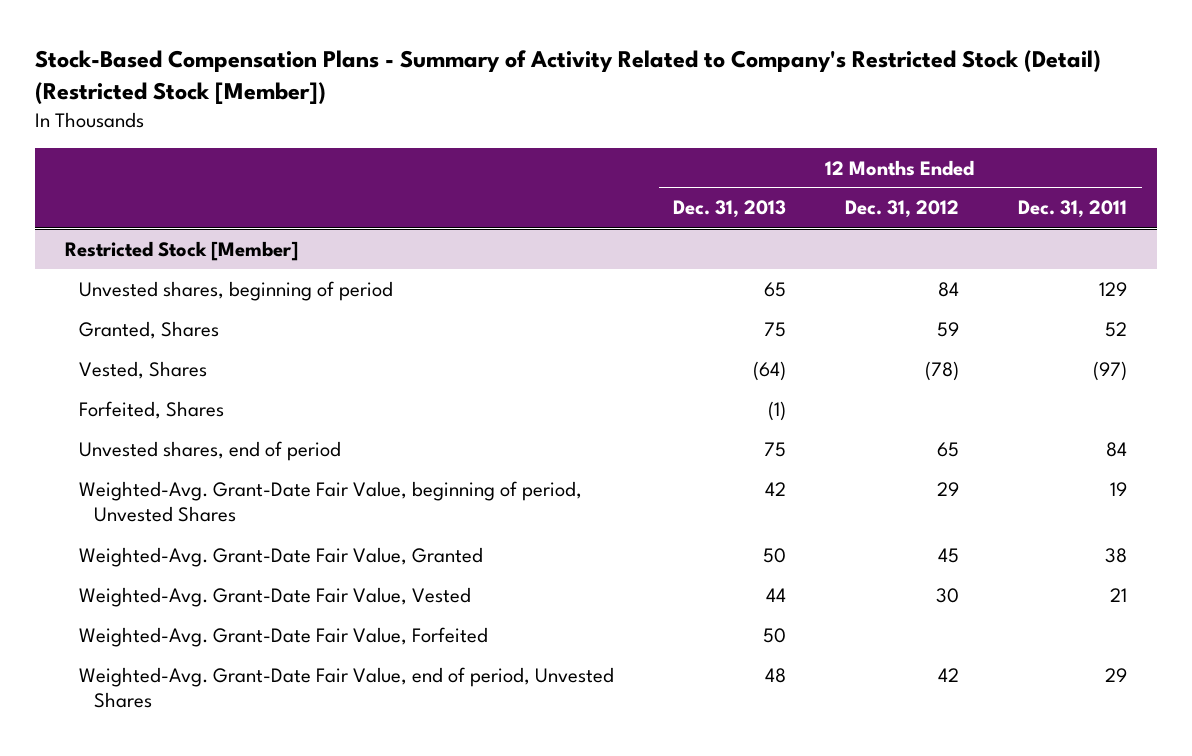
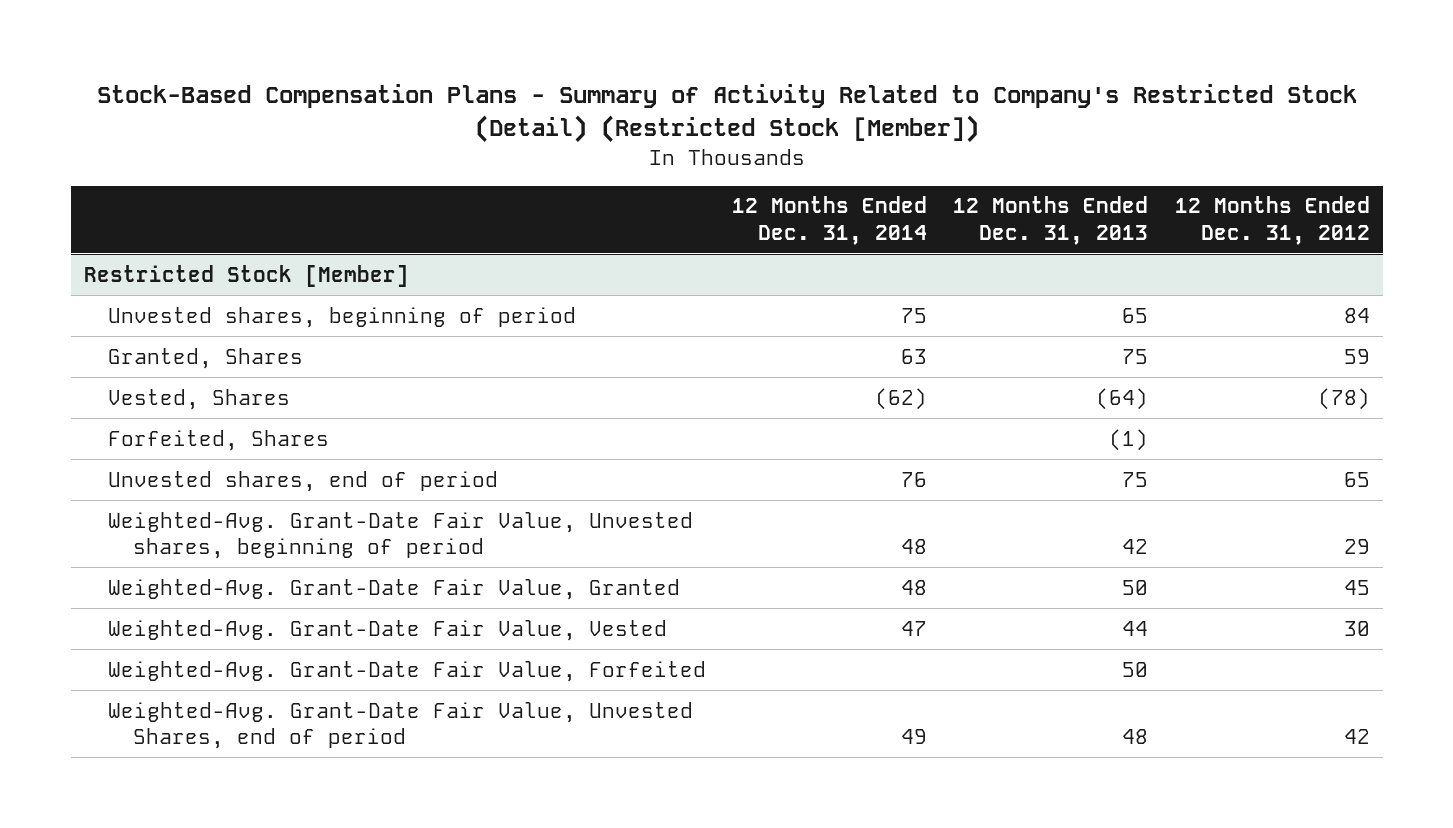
[1018,200,1128,219] Dec. 31, 2011 -> none
none -> [732,196,928,245] 12 Months Ended Dec. 31, 2014
[79,480,583,523] Weighted-Avg. Grant-Date Fair Value, beginning of period, Unvested Shares -> [108,511,694,560] Weighted-Avg. Grant-Date Fair Value, Unvested shares, beginning of period
[79,666,615,709] Weighted-Avg. Grant-Date Fair Value, end of period, Unvested Shares -> [108,701,694,750] Weighted-Avg. Grant-Date Fair Value, Unvested Shares, end of period

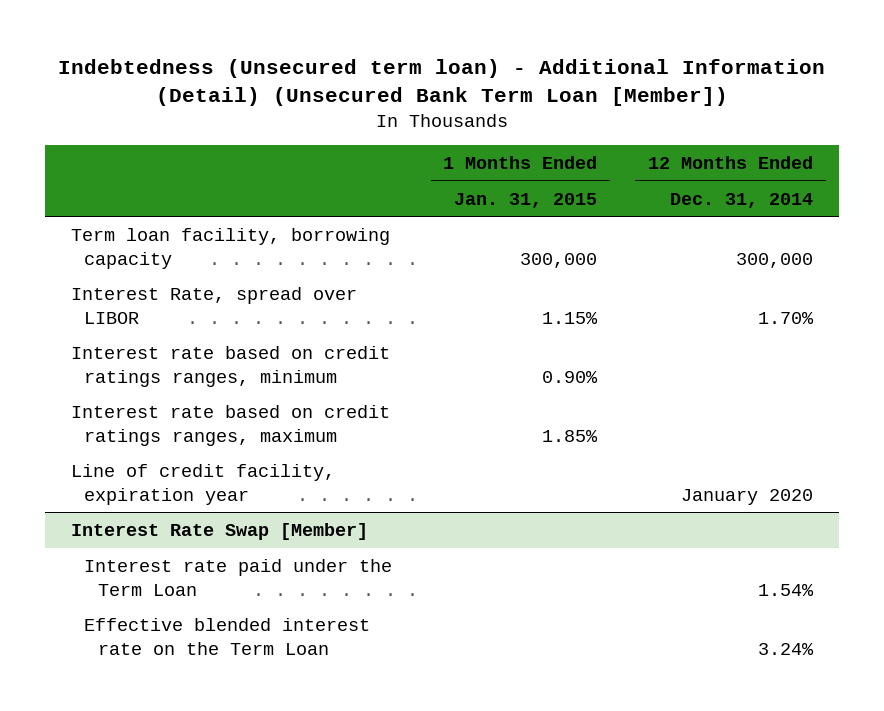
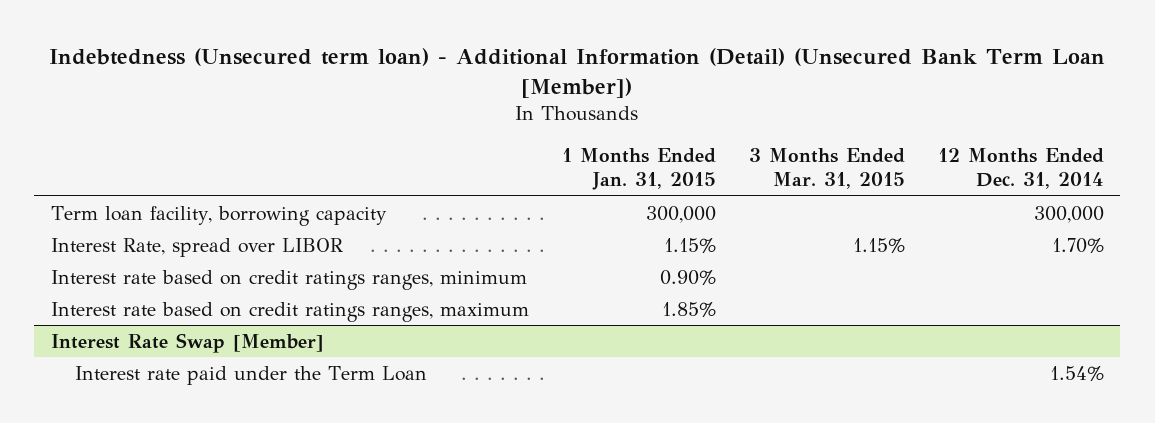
none -> [748,148,905,190] 3 Months Ended Mar. 31, 2015
[70,463,335,505] Line of credit facility, expiration year -> none
[84,617,371,655] Effective blended interest rate on the Term Loan -> none

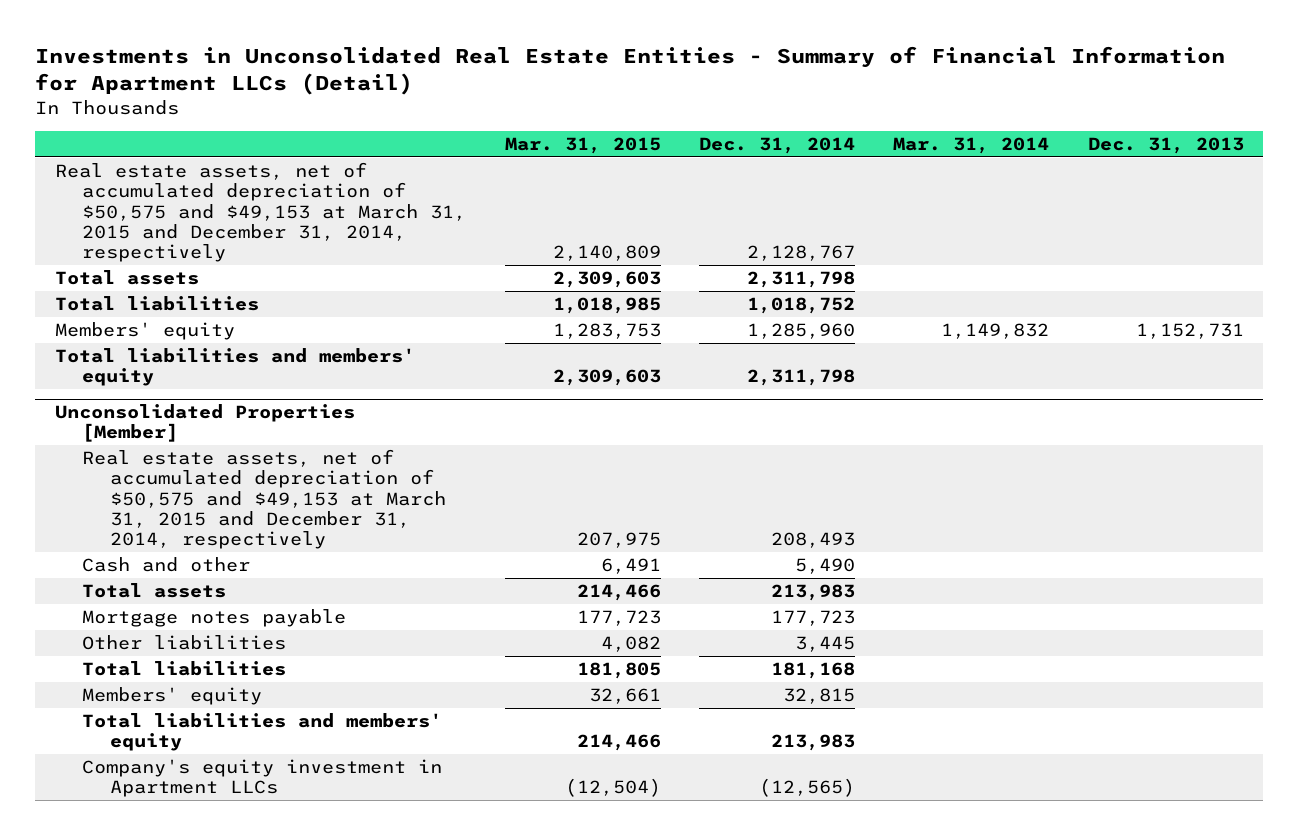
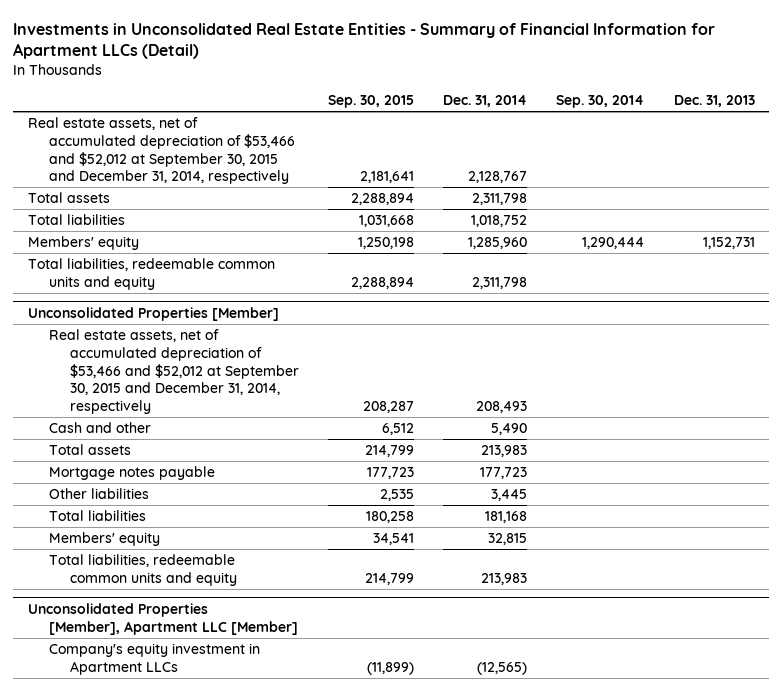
[504,137,661,155] Mar. 31, 2015 -> none
[893,137,1050,155] Mar. 31, 2014 -> none
none -> [328,95,415,109] Sep. 30, 2015
none -> [556,95,645,109] Sep. 30, 2014
[54,161,467,263] Real estate assets, net of accumulated depreciation of $50,575 and $49,153 at March 31, 2015 and December 31, 2014, respectively -> [27,117,295,185] Real estate assets, net of accumulated depreciation of $53,466 and $52,012 at September 30, 2015 and December 31, 2014, respectively
[54,347,415,387] Total liabilities and members' equity -> [27,258,275,290] Total liabilities, redeemable common units and equity
[82,448,447,550] Real estate assets, net of accumulated depreciation of $50,575 and $49,153 at March 31, 2015 and December 31, 2014, respectively -> [48,329,300,415] Real estate assets, net of accumulated depreciation of $53,466 and $52,012 at September 30, 2015 and December 31, 2014, respectively
[82,712,443,752] Total liabilities and members' equity -> [48,554,238,586] Total liabilities, redeemable common units and equity
none -> [27,602,298,635] Unconsolidated Properties [Member], Apartment LLC [Member]

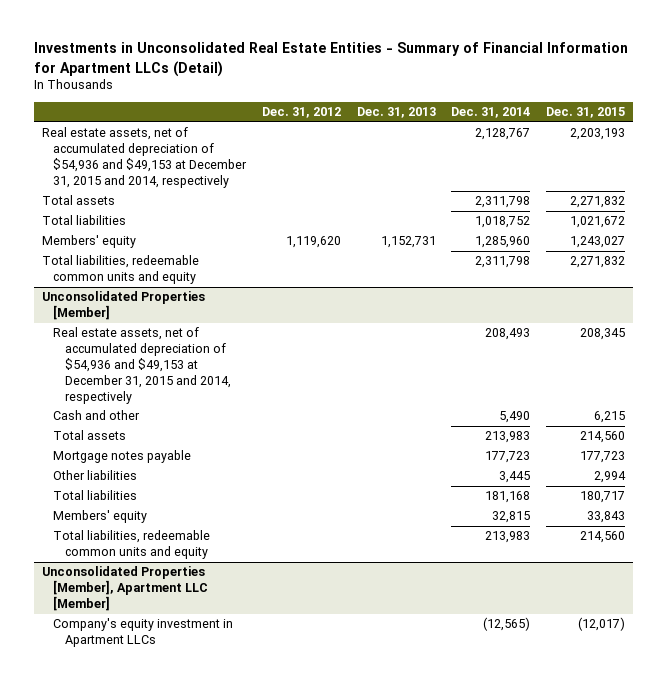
[328,95,415,109] Sep. 30, 2015 -> none
[556,95,645,109] Sep. 30, 2014 -> none
none -> [261,106,341,118] Dec. 31, 2012
none -> [545,106,625,118] Dec. 31, 2015
[27,117,295,185] Real estate assets, net of accumulated depreciation of $53,466 and $52,012 at September 30, 2015 and December 31, 2014, respectively -> [42,127,248,188] Real estate assets, net of accumulated depreciation of $54,936 and $49,153 at December 31, 2015 and 2014, respectively
[48,329,300,415] Real estate assets, net of accumulated depreciation of $53,466 and $52,012 at September 30, 2015 and December 31, 2014, respectively -> [53,327,231,404] Real estate assets, net of accumulated depreciation of $54,936 and $49,153 at December 31, 2015 and 2014, respectively

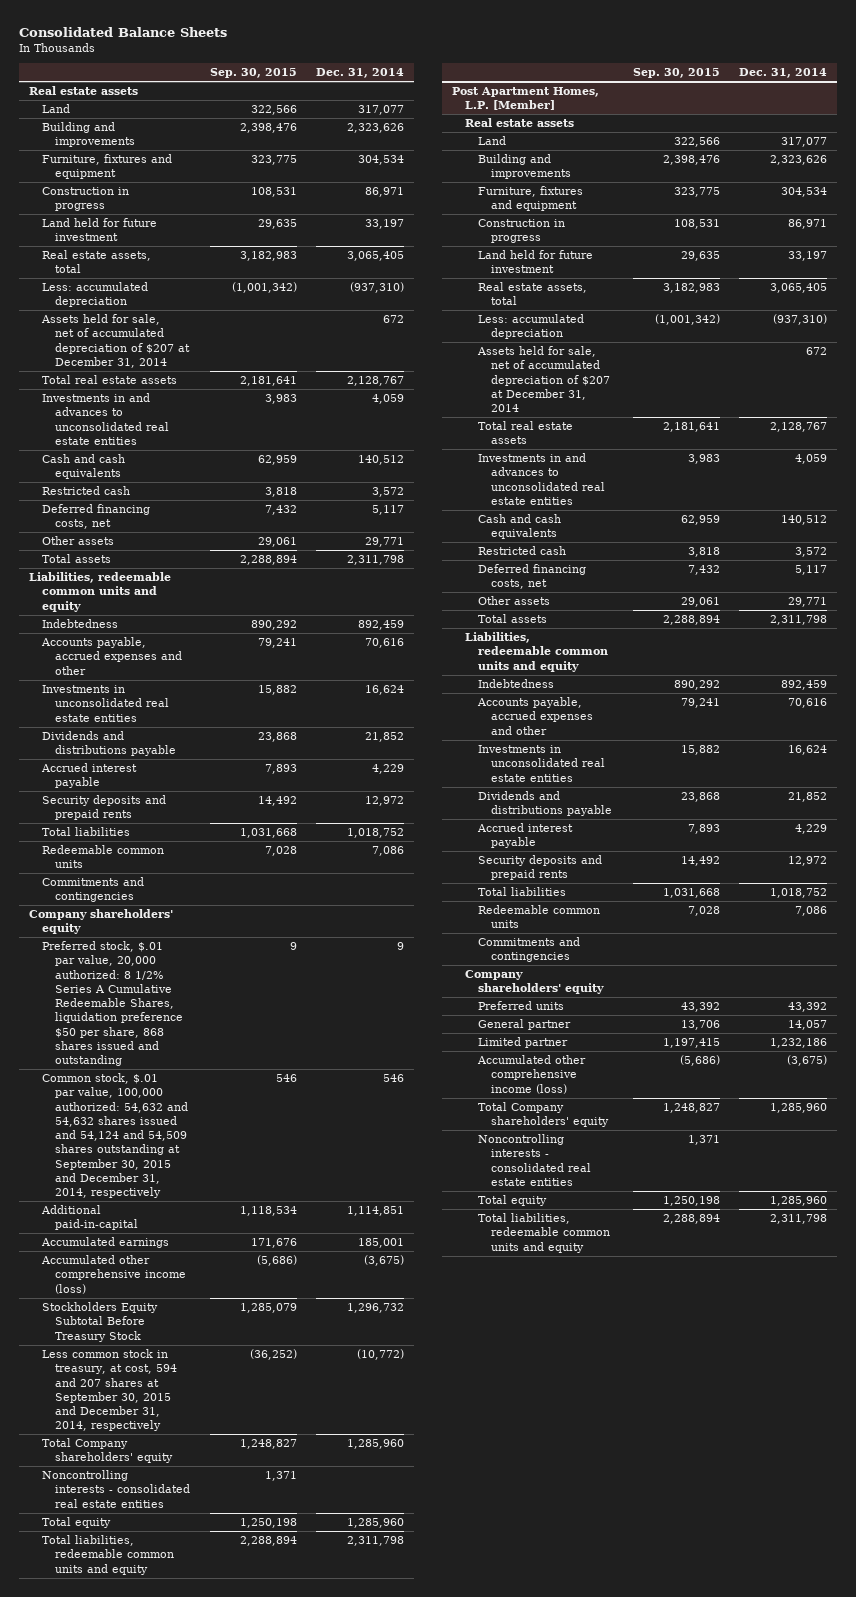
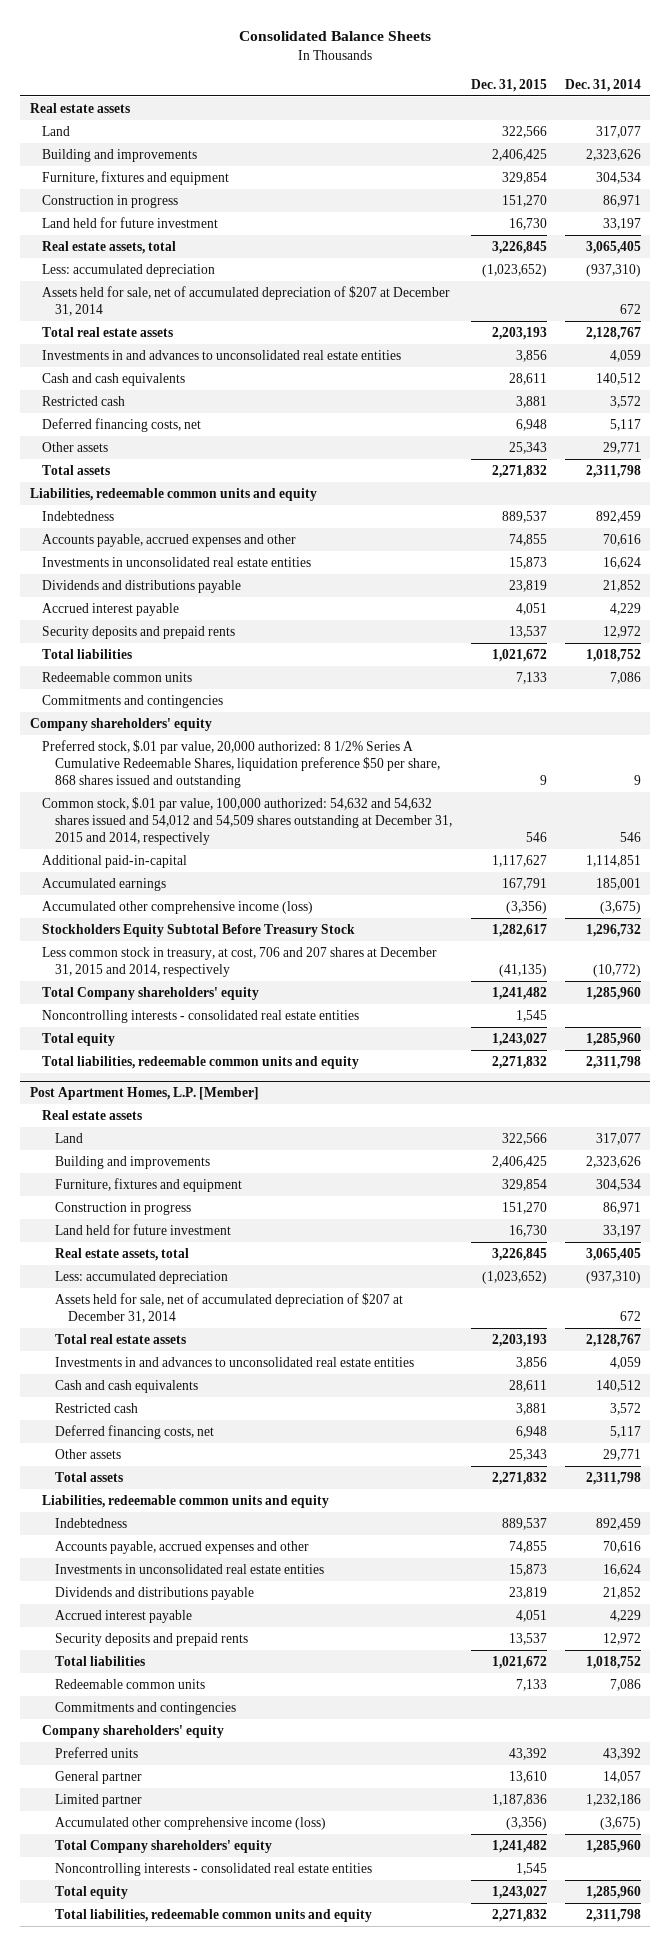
[209,68,297,79] Sep. 30, 2015 -> none
none -> [470,79,547,93] Dec. 31, 2015
[41,1073,189,1198] Common stock, $.01 par value, 100,000 authorized: 54,632 and 54,632 shares issued and 54,124 and 54,509 shares outstanding at September 30, 2015 and December 31, 2014, respectively -> [42,796,453,845] Common stock, $.01 par value, 100,000 authorized: 54,632 and 54,632 shares issued and 54,012 and 54,509 shares outstanding at December 31, 2015 and 2014, respectively
[41,1349,178,1432] Less common stock in treasury, at cost, 594 and 207 shares at September 30, 2015 and December 31, 2014, respectively -> [42,946,438,977] Less common stock in treasury, at cost, 706 and 207 shares at December 31, 2015 and 2014, respectively

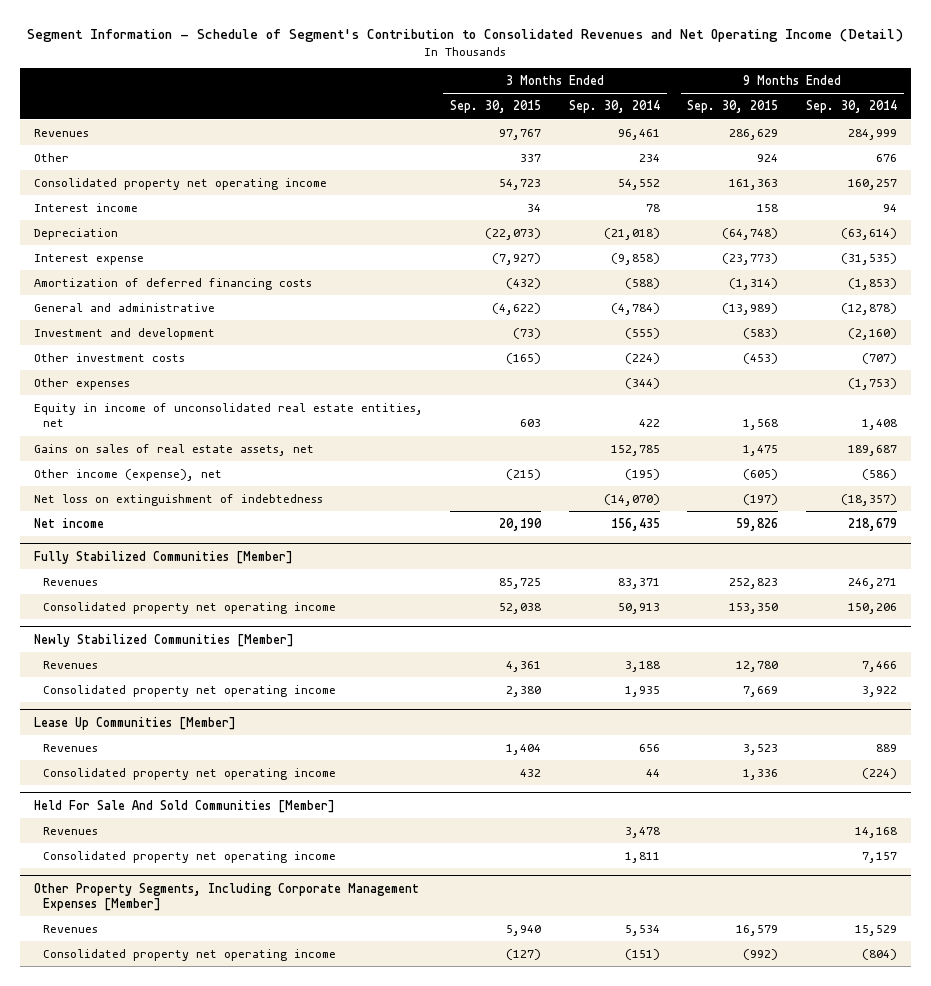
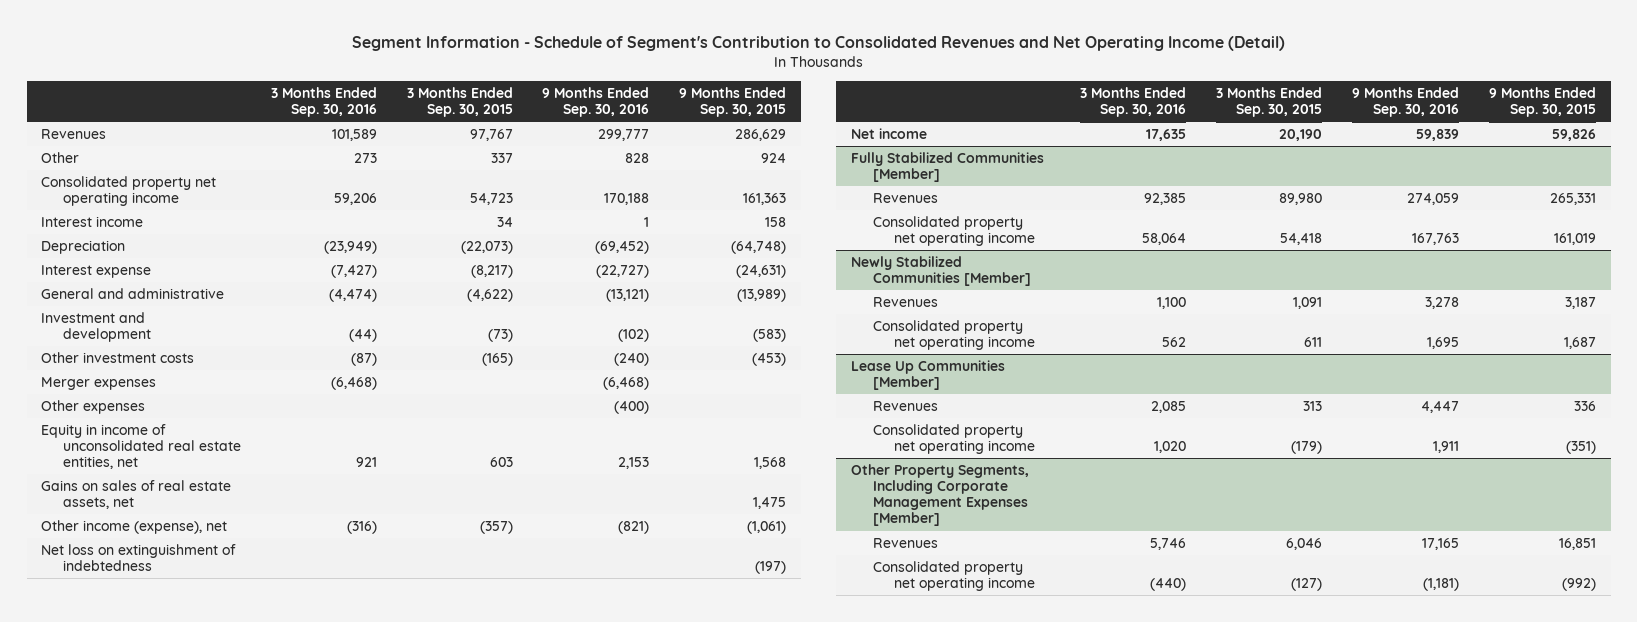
[568,100,660,114] Sep. 30, 2014 -> none
[805,100,897,114] Sep. 30, 2014 -> none
none -> [270,86,377,118] 3 Months Ended Sep. 30, 2016
none -> [542,86,650,118] 9 Months Ended Sep. 30, 2016
[33,277,312,290] Amortization of deferred financing costs -> none
[492,252,542,265] (7,927) -> [470,265,513,279] (8,217)
[722,252,779,265] (23,773) -> [736,265,787,279] (24,631)
none -> [41,377,157,391] Merger expenses
[506,468,542,480] (215) -> [479,521,513,535] (357)
[743,468,779,480] (605) -> [747,521,787,535] (1,061)
[499,577,542,589] 85,725 -> [1279,193,1323,206] 89,980
[729,577,779,589] 252,823 -> [1549,193,1596,206] 265,331
[499,602,542,614] 52,038 -> [1280,233,1323,246] 54,418
[729,602,779,614] 153,350 -> [1553,233,1596,246] 161,019
[506,660,542,672] 4,361 -> [1293,297,1323,310] 1,091
[736,660,779,672] 12,780 -> [1564,297,1596,310] 3,187
[506,685,542,697] 2,380 -> [1304,337,1323,348] 611
[743,685,779,697] 7,669 -> [1563,337,1596,350] 1,687
[33,799,335,813] Held For Sale And Sold Communities [Member] -> none
[43,826,99,835] Revenues -> none
[43,850,337,863] Consolidated property net operating income -> none
[506,743,542,755] 1,404 -> [1303,401,1323,412] 313
[743,743,779,755] 3,523 -> [1573,401,1596,412] 336
[520,768,542,777] 432 -> [1291,441,1323,455] (179)
[743,768,779,780] 1,336 -> [1565,441,1596,455] (351)
[506,924,542,936] 5,940 -> [1286,538,1323,551] 6,046
[736,924,779,936] 16,579 -> [1558,538,1596,551] 16,851

